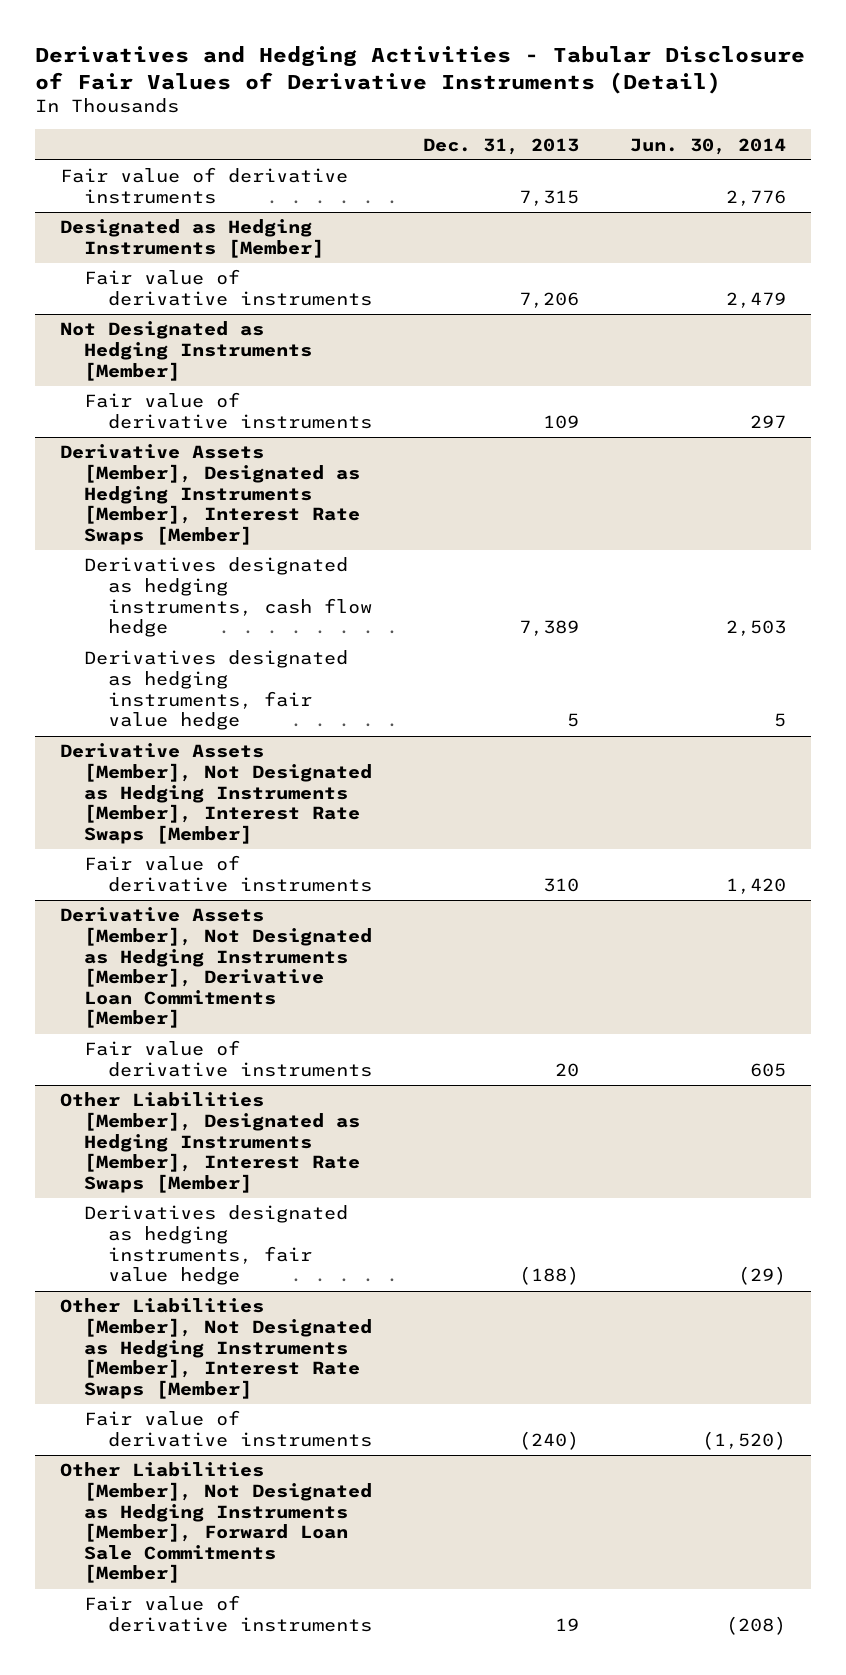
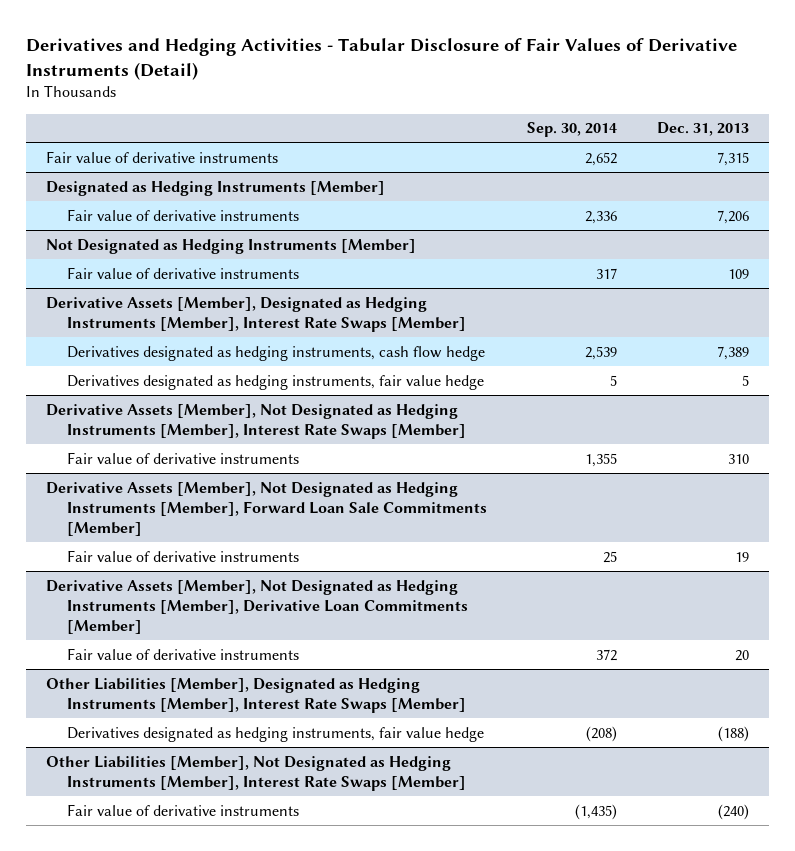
[629,137,786,155] Jun. 30, 2014 -> none
none -> [527,122,618,138] Sep. 30, 2014
none -> [45,481,488,536] Derivative Assets [Member], Not Designated as Hedging Instruments [Member], Forward Loan Sale Commitments [Member]
none -> [67,549,300,562] Fair value of derivative instruments
[60,1462,373,1584] Other Liabilities [Member], Not Designated as Hedging Instruments [Member], Forward Loan Sale Commitments [Member] -> none
[84,1595,373,1633] Fair value of derivative instruments -> none

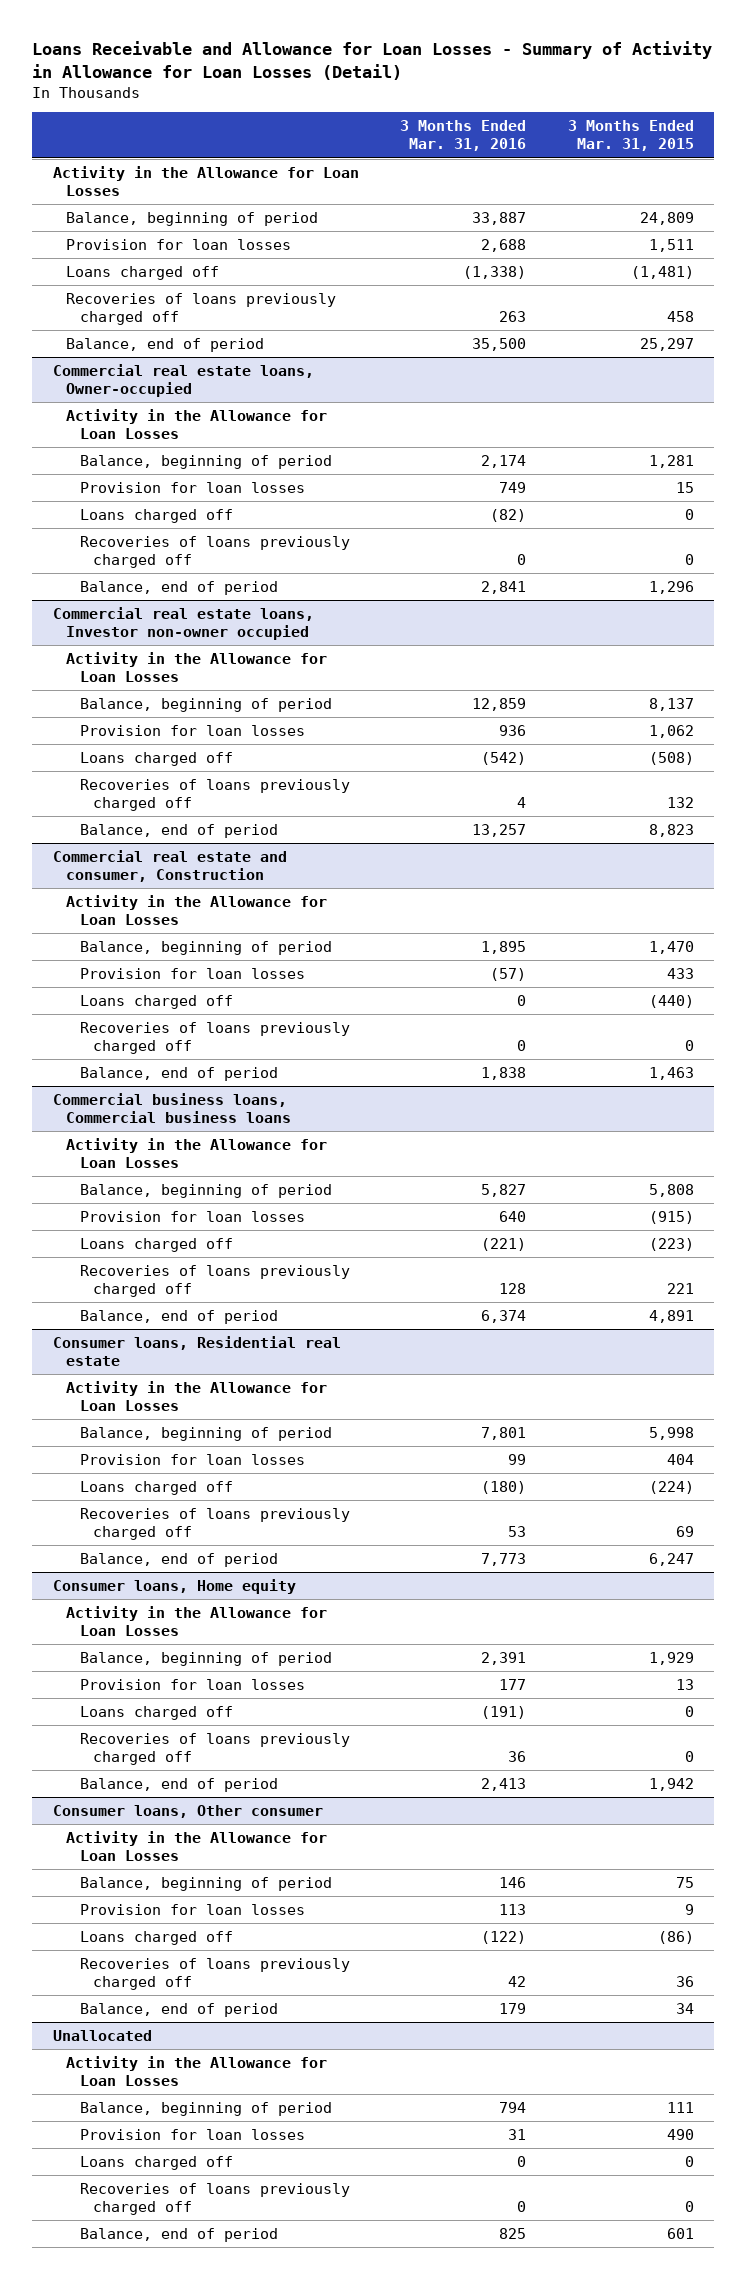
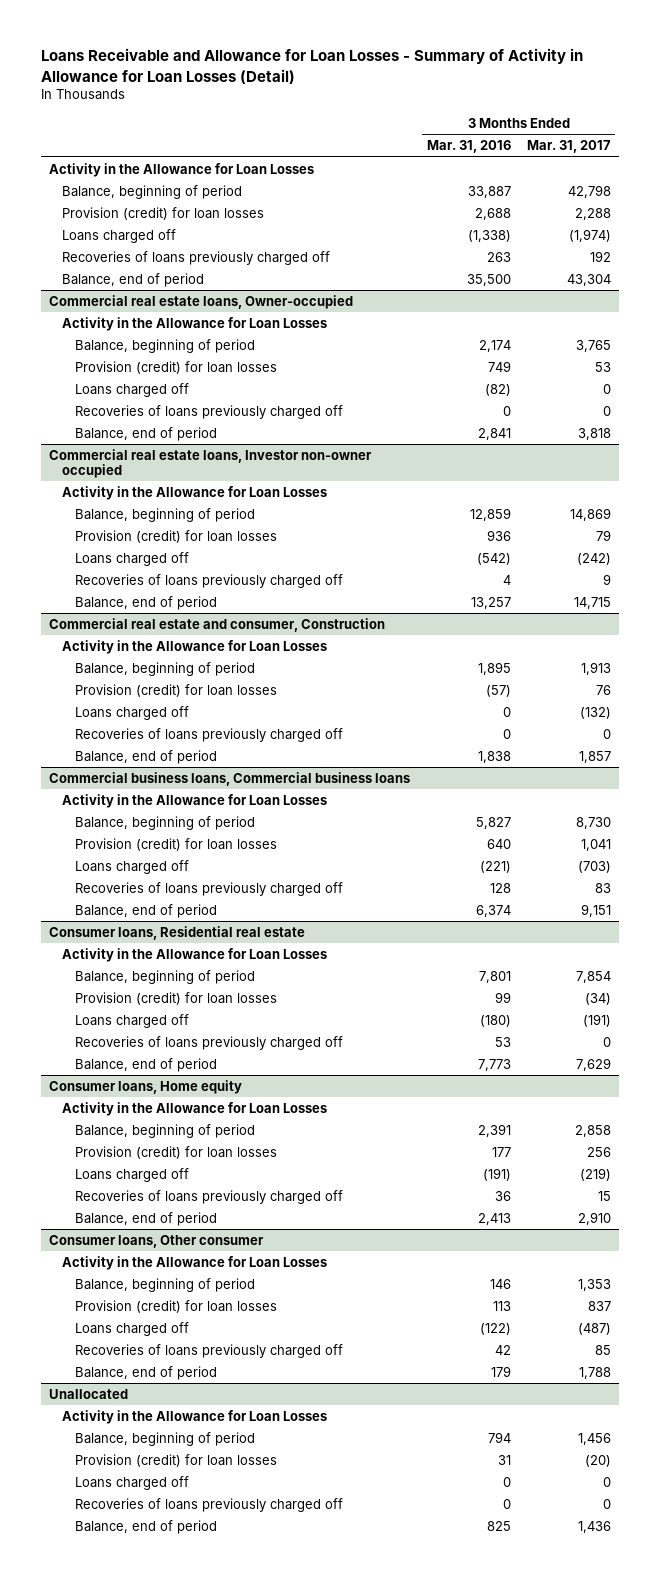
[567,120,694,152] 3 Months Ended Mar. 31, 2015 -> none
none -> [526,140,611,154] Mar. 31, 2017
[66,239,292,251] Provision for loan losses -> [61,206,264,220] Provision (credit) for loan losses
[79,482,305,494] Provision for loan losses -> [74,360,277,374] Provision (credit) for loan losses
[79,725,305,737] Provision for loan losses -> [74,529,277,543] Provision (credit) for loan losses
[79,968,305,980] Provision for loan losses -> [74,683,277,697] Provision (credit) for loan losses
[79,1211,305,1223] Provision for loan losses -> [74,837,277,851] Provision (credit) for loan losses
[79,1454,305,1466] Provision for loan losses -> [74,991,277,1005] Provision (credit) for loan losses
[79,1679,305,1691] Provision for loan losses -> [74,1145,277,1159] Provision (credit) for loan losses
[79,1904,305,1916] Provision for loan losses -> [74,1299,277,1313] Provision (credit) for loan losses
[79,2129,305,2141] Provision for loan losses -> [74,1453,277,1467] Provision (credit) for loan losses

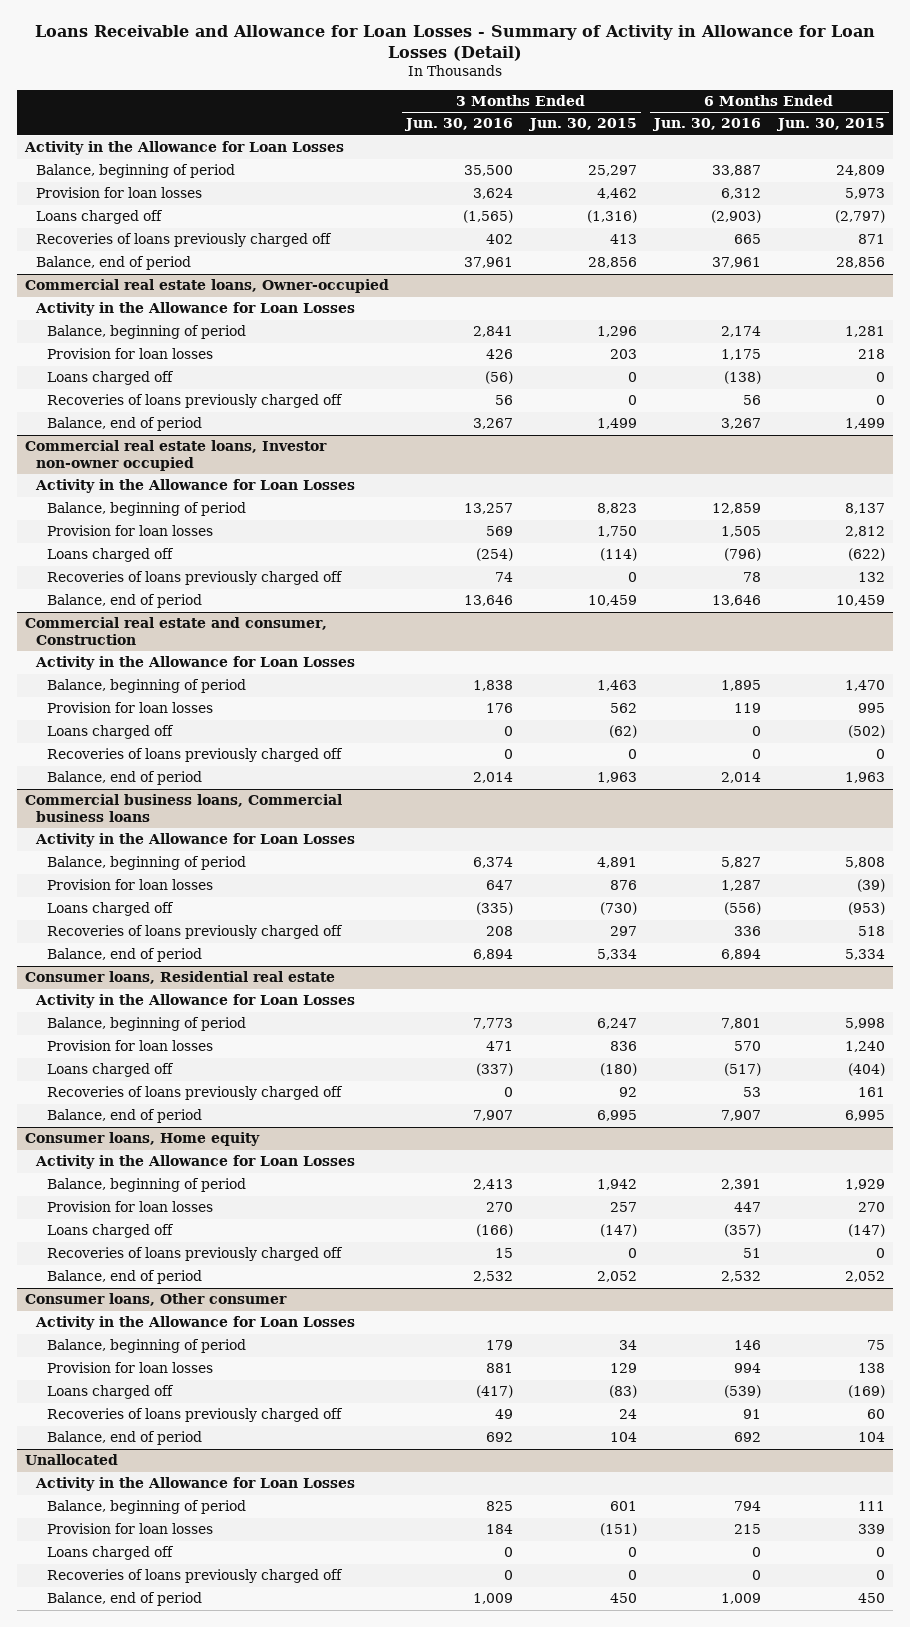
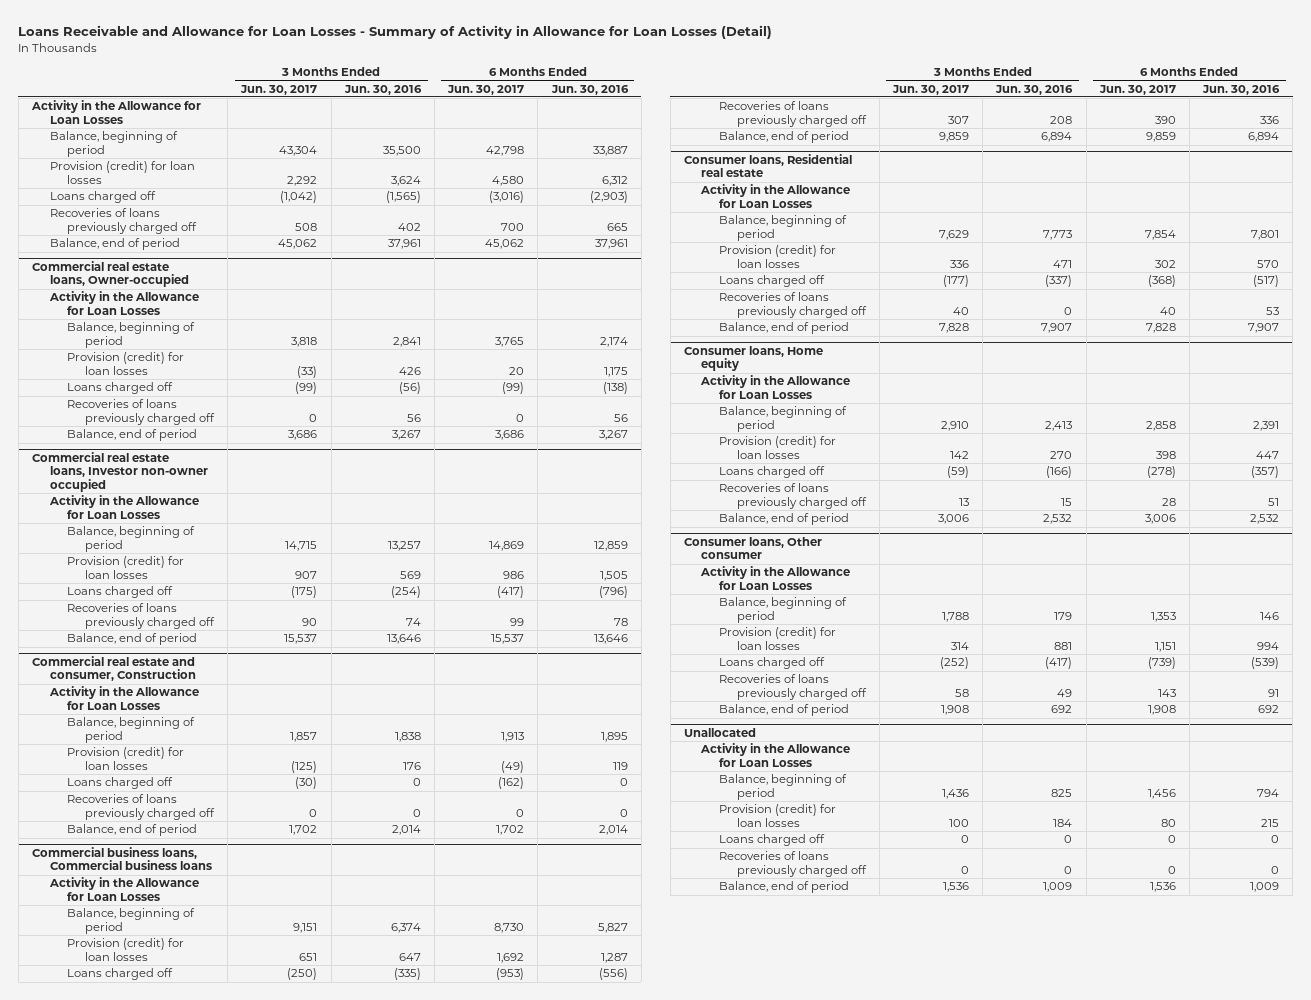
[527,118,637,132] Jun. 30, 2015 -> none
[775,118,885,132] Jun. 30, 2015 -> none
none -> [240,84,318,95] Jun. 30, 2017
none -> [447,84,525,95] Jun. 30, 2017
[36,187,203,199] Provision for loan losses -> [49,161,195,184] Provision (credit) for loan losses
[46,348,213,360] Provision for loan losses -> [67,352,185,375] Provision (credit) for loan losses
[46,525,213,537] Provision for loan losses -> [67,556,185,579] Provision (credit) for loan losses
[46,702,213,714] Provision for loan losses -> [67,747,185,770] Provision (credit) for loan losses
[46,879,213,891] Provision for loan losses -> [67,938,185,961] Provision (credit) for loan losses
[46,1040,213,1052] Provision for loan losses -> [718,245,836,268] Provision (credit) for loan losses
[46,1201,213,1213] Provision for loan losses -> [718,436,836,459] Provision (credit) for loan losses
[46,1362,213,1374] Provision for loan losses -> [718,627,836,650] Provision (credit) for loan losses
[46,1523,213,1535] Provision for loan losses -> [718,804,836,827] Provision (credit) for loan losses

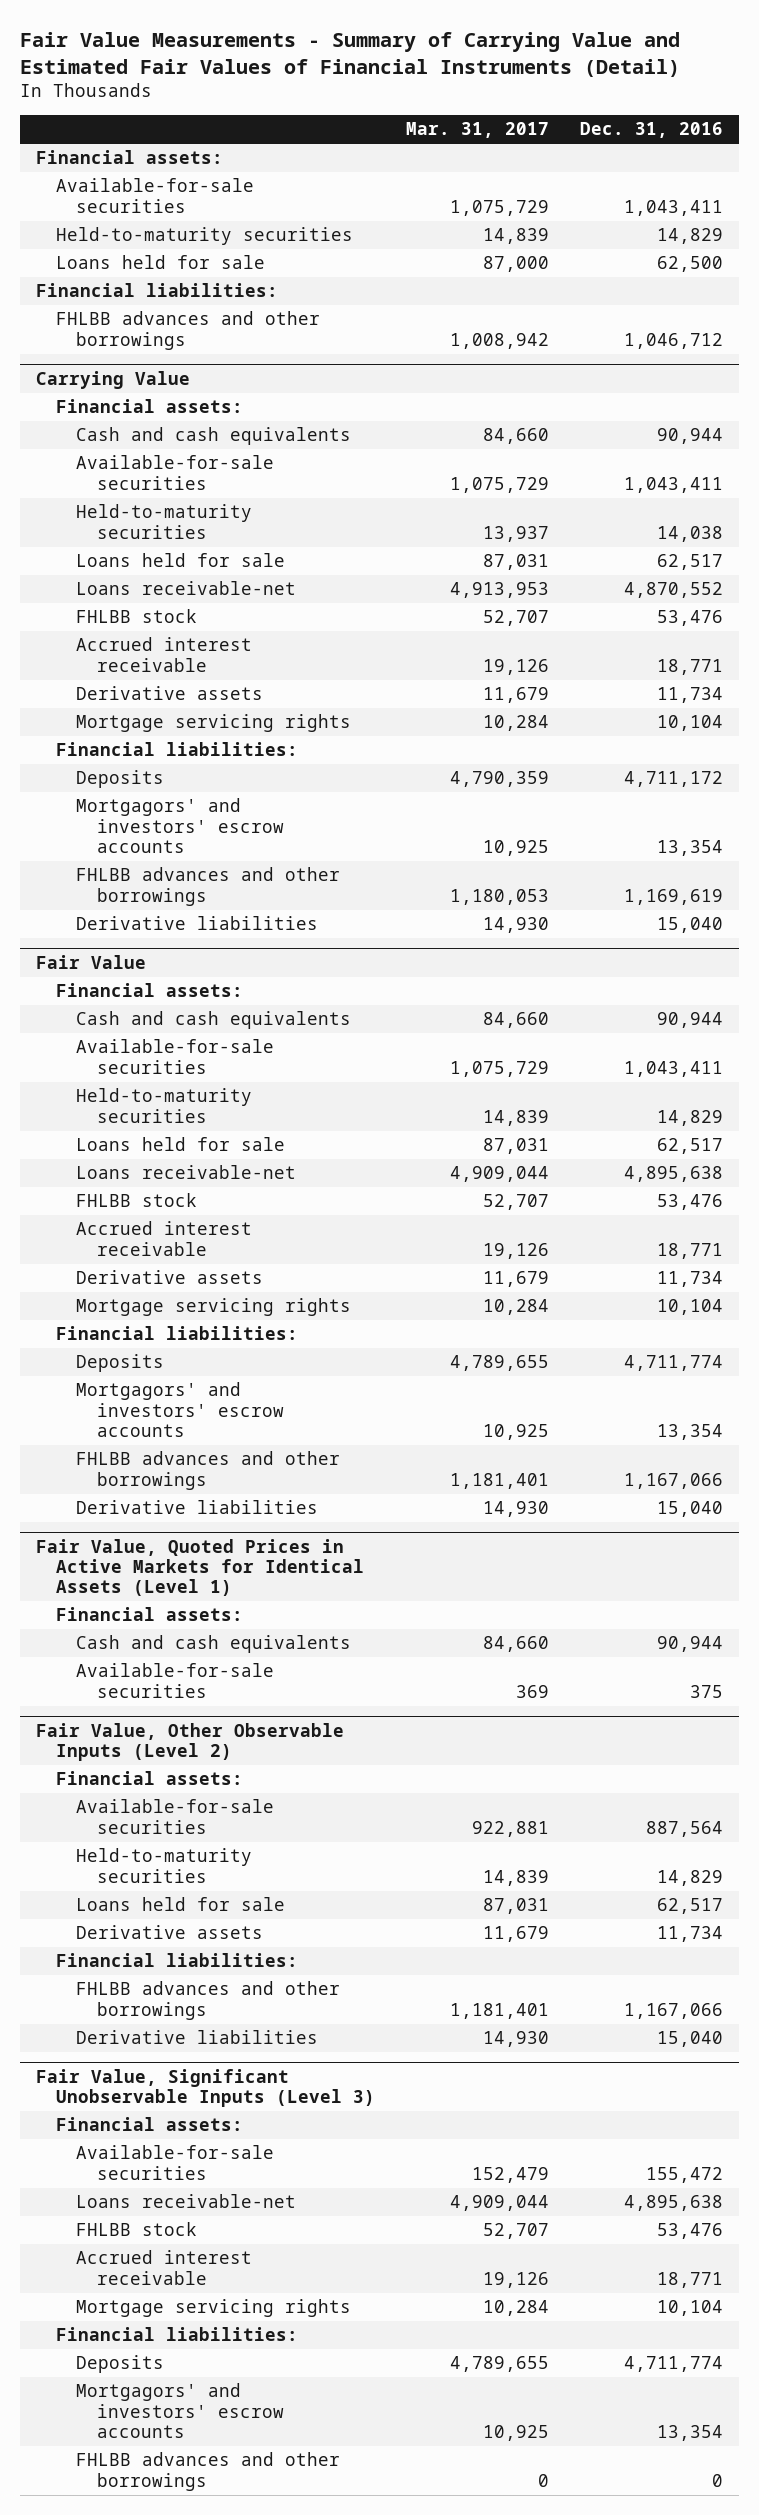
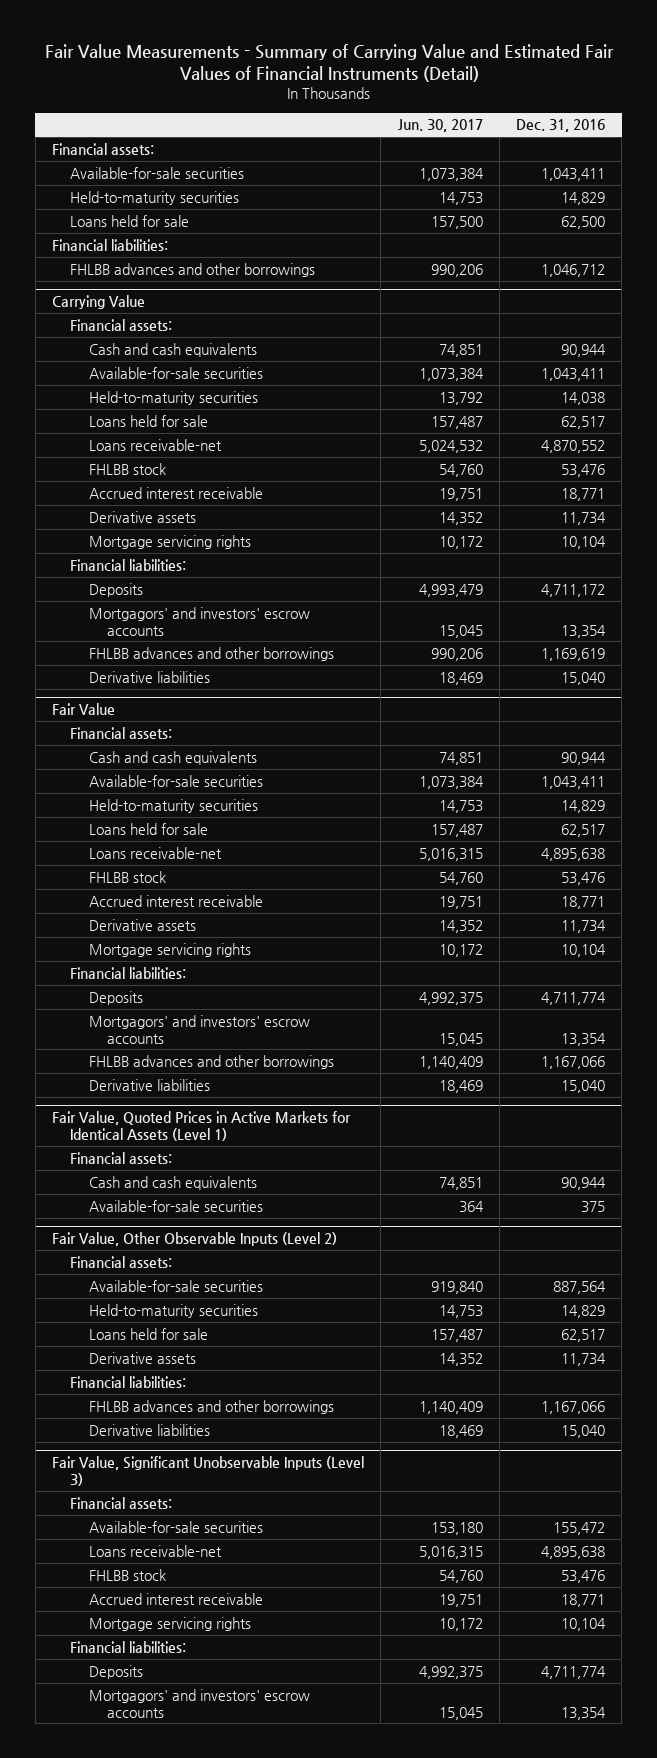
[406,122,550,139] Mar. 31, 2017 -> none
none -> [397,119,483,133] Jun. 30, 2017
[76,2452,341,2491] FHLBB advances and other borrowings -> none

